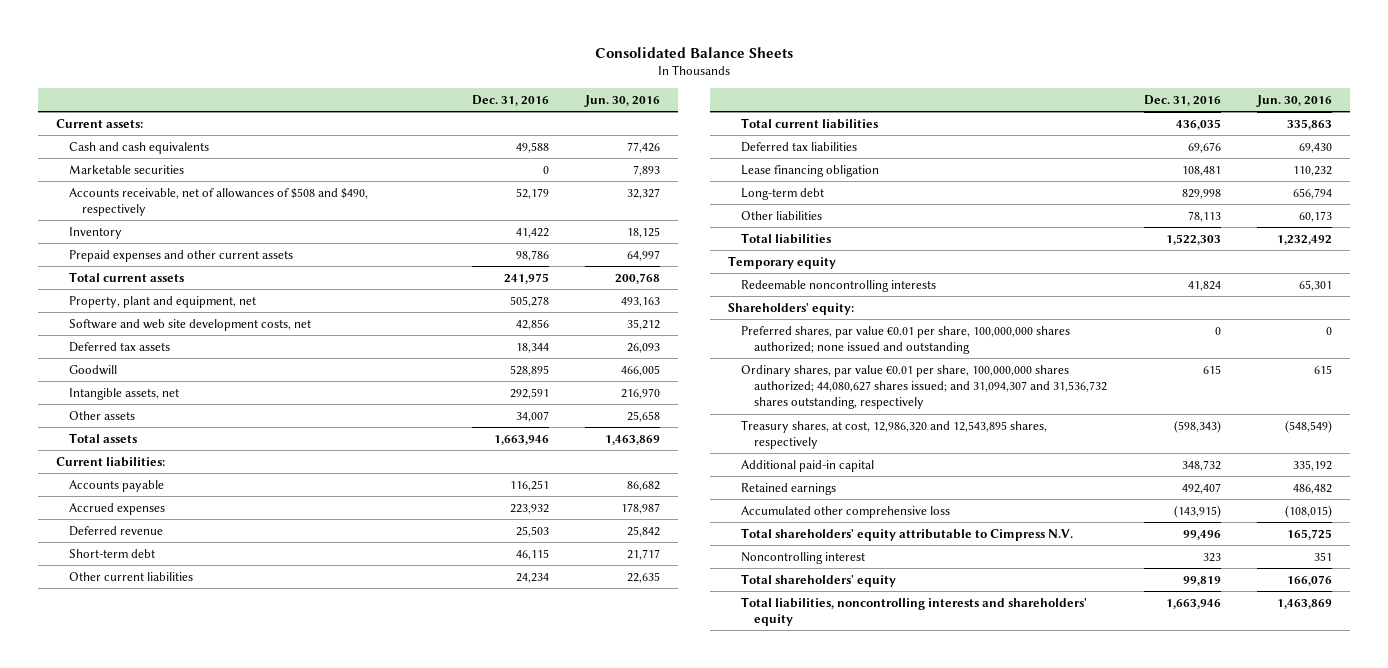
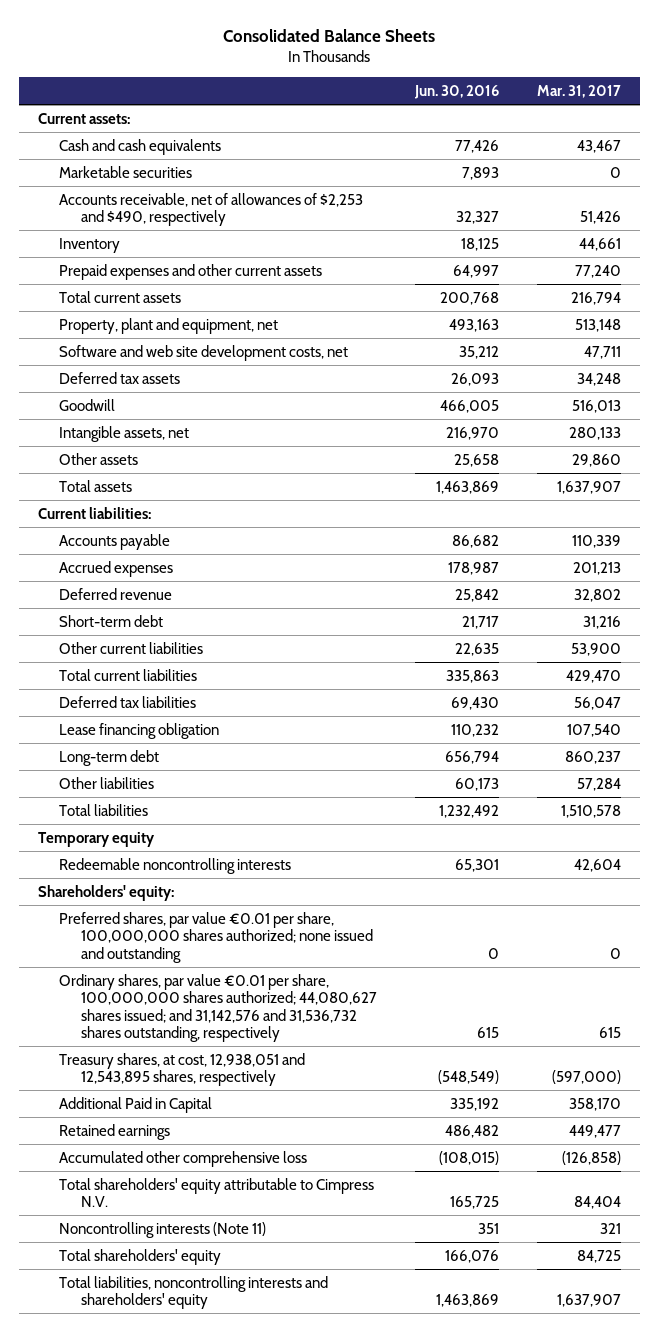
[471,94,549,106] Dec. 31, 2016 -> none
none -> [536,84,621,98] Mar. 31, 2017
[69,187,369,216] Accounts receivable, net of allowances of $508 and $490, respectively -> [59,192,364,227] Accounts receivable, net of allowances of $2,253 and $490, respectively
[741,364,1108,410] Ordinary shares, par value €0.01 per share, 100,000,000 shares authorized; 44,080,627 shares issued; and 31,094,307 and 31,536,732 shares outstanding, respectively -> [59,973,377,1043] Ordinary shares, par value €0.01 per share, 100,000,000 shares authorized; 44,080,627 shares issued; and 31,142,576 and 31,536,732 shares outstanding, respectively
[741,419,1048,449] Treasury shares, at cost, 12,986,320 and 12,543,895 shares, respectively -> [59,1052,306,1087] Treasury shares, at cost, 12,938,051 and 12,543,895 shares, respectively
[741,459,875,472] Additional paid-in capital -> [59,1096,213,1113] Additional Paid in Capital
[741,551,866,564] Noncontrolling interest -> [59,1221,267,1238] Noncontrolling interests (Note 11)

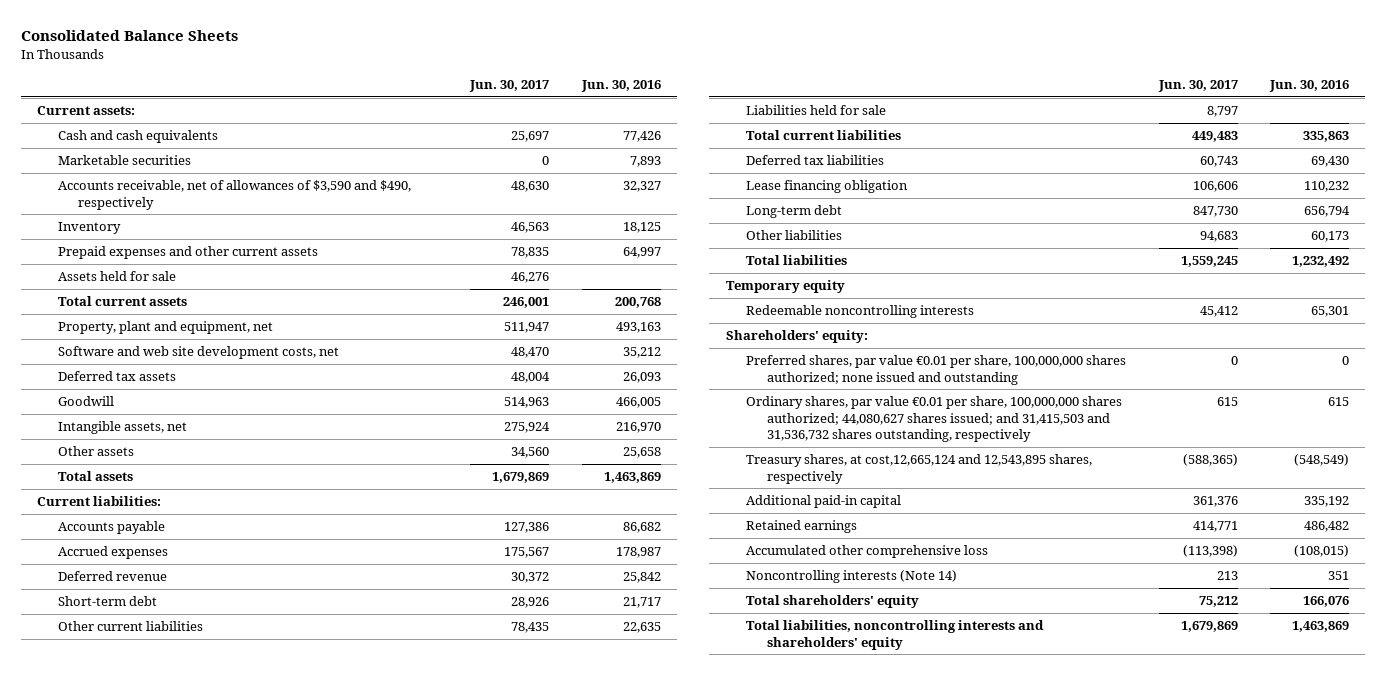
[536,84,621,98] Mar. 31, 2017 -> none
none -> [469,79,550,92] Jun. 30, 2017
[59,192,364,227] Accounts receivable, net of allowances of $2,253 and $490, respectively -> [57,180,411,210] Accounts receivable, net of allowances of $3,590 and $490, respectively
none -> [57,271,176,282] Assets held for sale
none -> [746,105,887,116] Liabilities held for sale
[59,973,377,1043] Ordinary shares, par value €0.01 per share, 100,000,000 shares authorized; 44,080,627 shares issued; and 31,142,576 and 31,536,732 shares outstanding, respectively -> [746,396,1123,443] Ordinary shares, par value €0.01 per share, 100,000,000 shares authorized; 44,080,627 shares issued; and 31,415,503 and 31,536,732 shares outstanding, respectively
[59,1052,306,1087] Treasury shares, at cost, 12,938,051 and 12,543,895 shares, respectively -> [746,454,1093,484] Treasury shares, at cost,12,665,124 and 12,543,895 shares, respectively
[59,1096,213,1113] Additional Paid in Capital -> [746,495,902,509] Additional paid-in capital
[59,1177,375,1208] Total shareholders' equity attributable to Cimpress N.V. -> none
[59,1221,267,1238] Noncontrolling interests (Note 11) -> [746,570,958,584] Noncontrolling interests (Note 14)

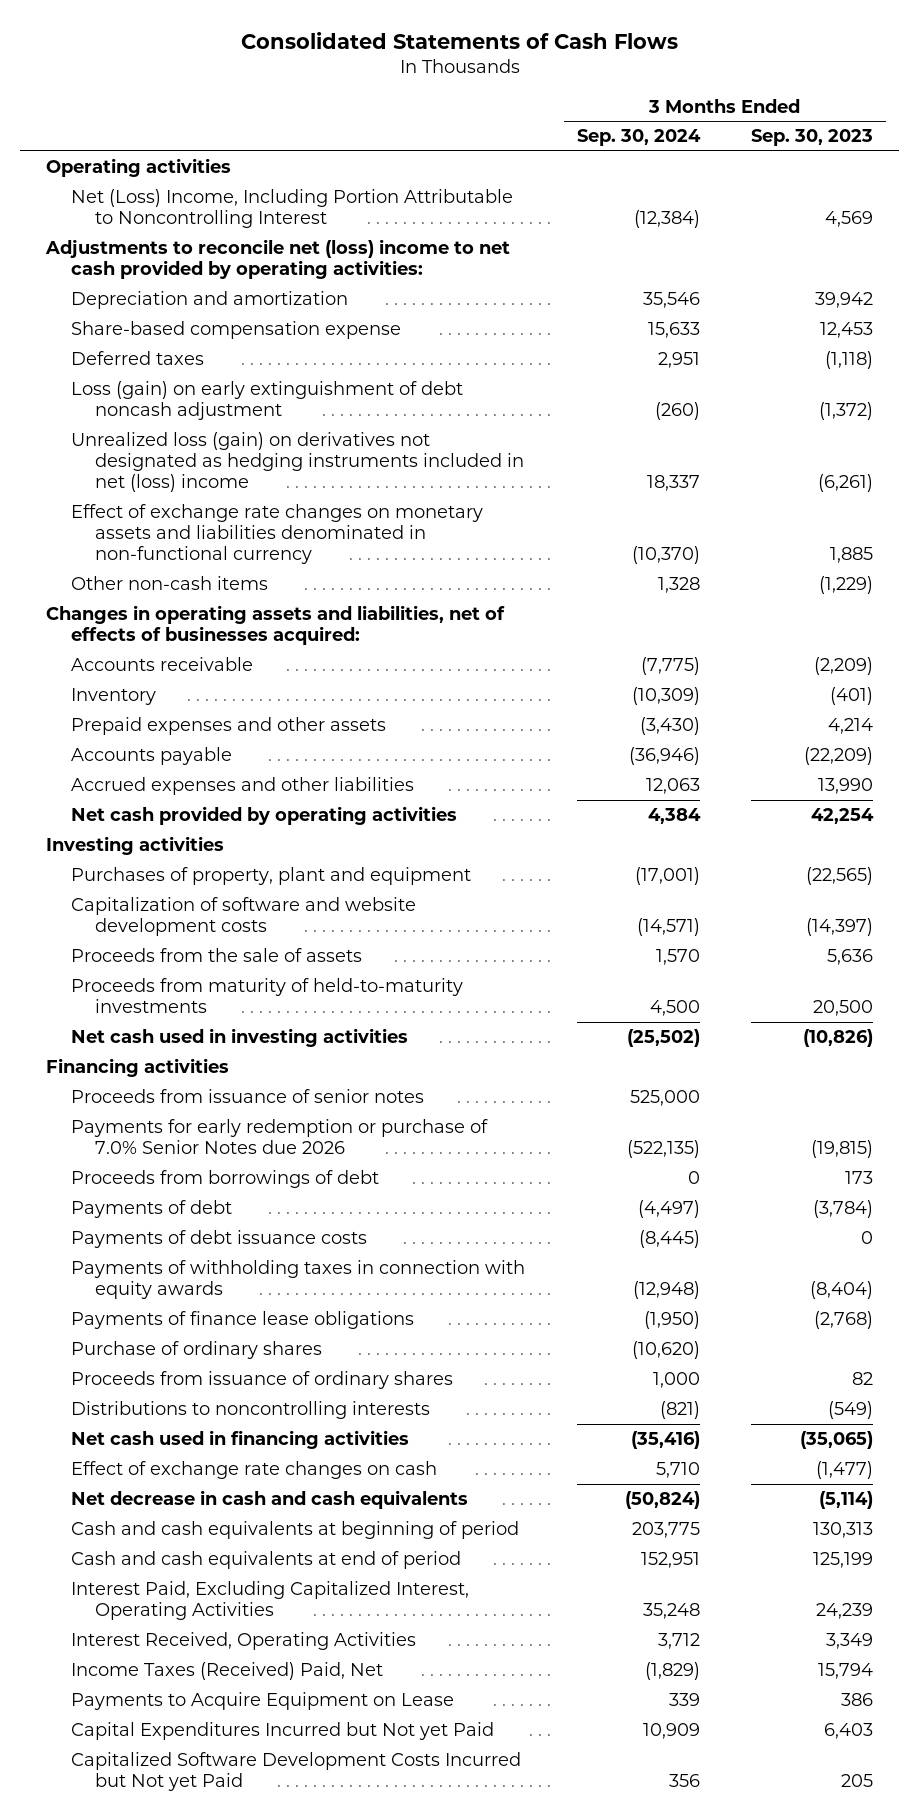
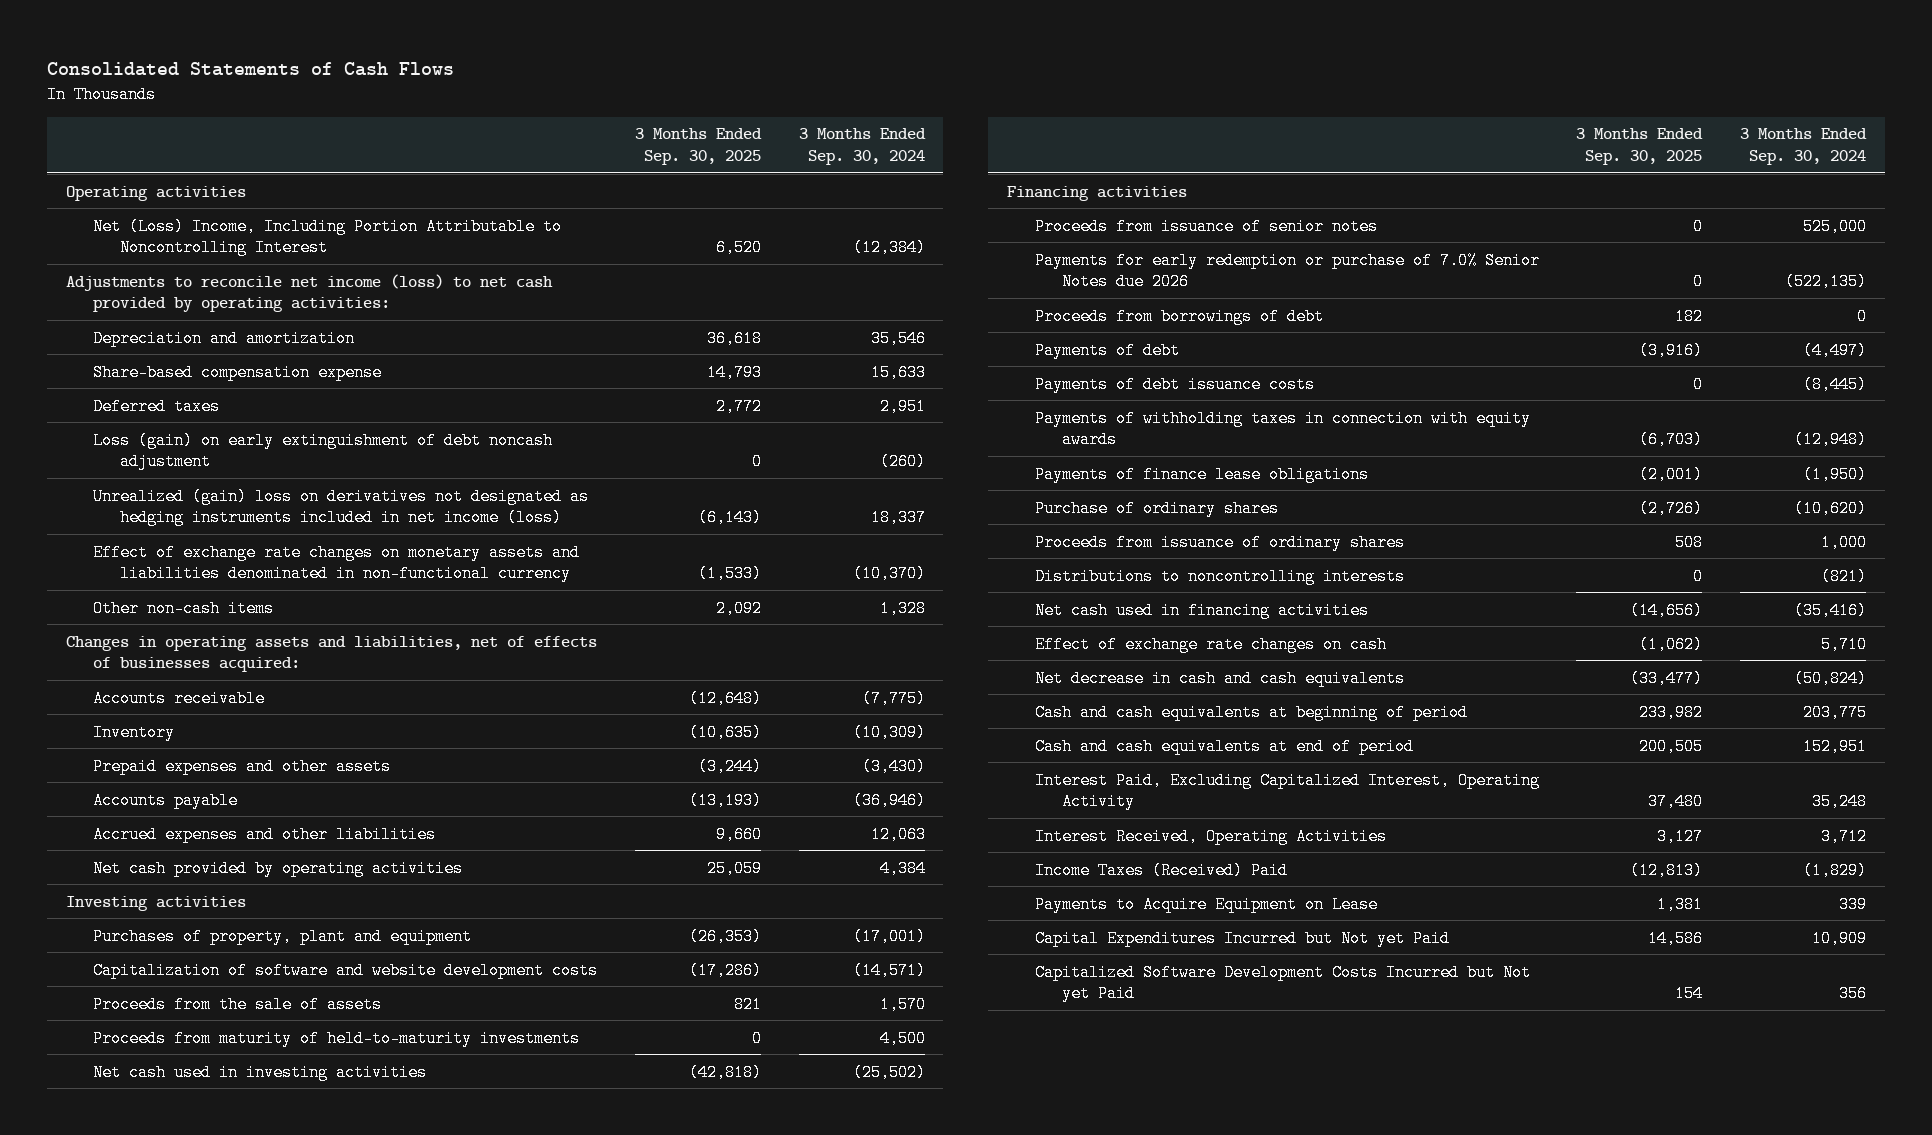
[751,129,874,147] Sep. 30, 2023 -> none
none -> [634,128,762,166] 3 Months Ended Sep. 30, 2025
[45,239,511,280] Adjustments to reconcile net (loss) income to net cash provided by operating activities: -> [65,273,553,313] Adjustments to reconcile net income (loss) to net cash provided by operating activities:
[70,432,525,493] Unrealized loss (gain) on derivatives not designated as hedging instruments included in net (loss) income -> [92,487,589,527] Unrealized (gain) loss on derivatives not designated as hedging instruments included in net income (loss)
[70,1581,469,1621] Interest Paid, Excluding Capitalized Interest, Operating Activities -> [1034,771,1540,811] Interest Paid, Excluding Capitalized Interest, Operating Activity
[70,1662,383,1681] Income Taxes (Received) Paid, Net -> [1034,861,1288,879] Income Taxes (Received) Paid

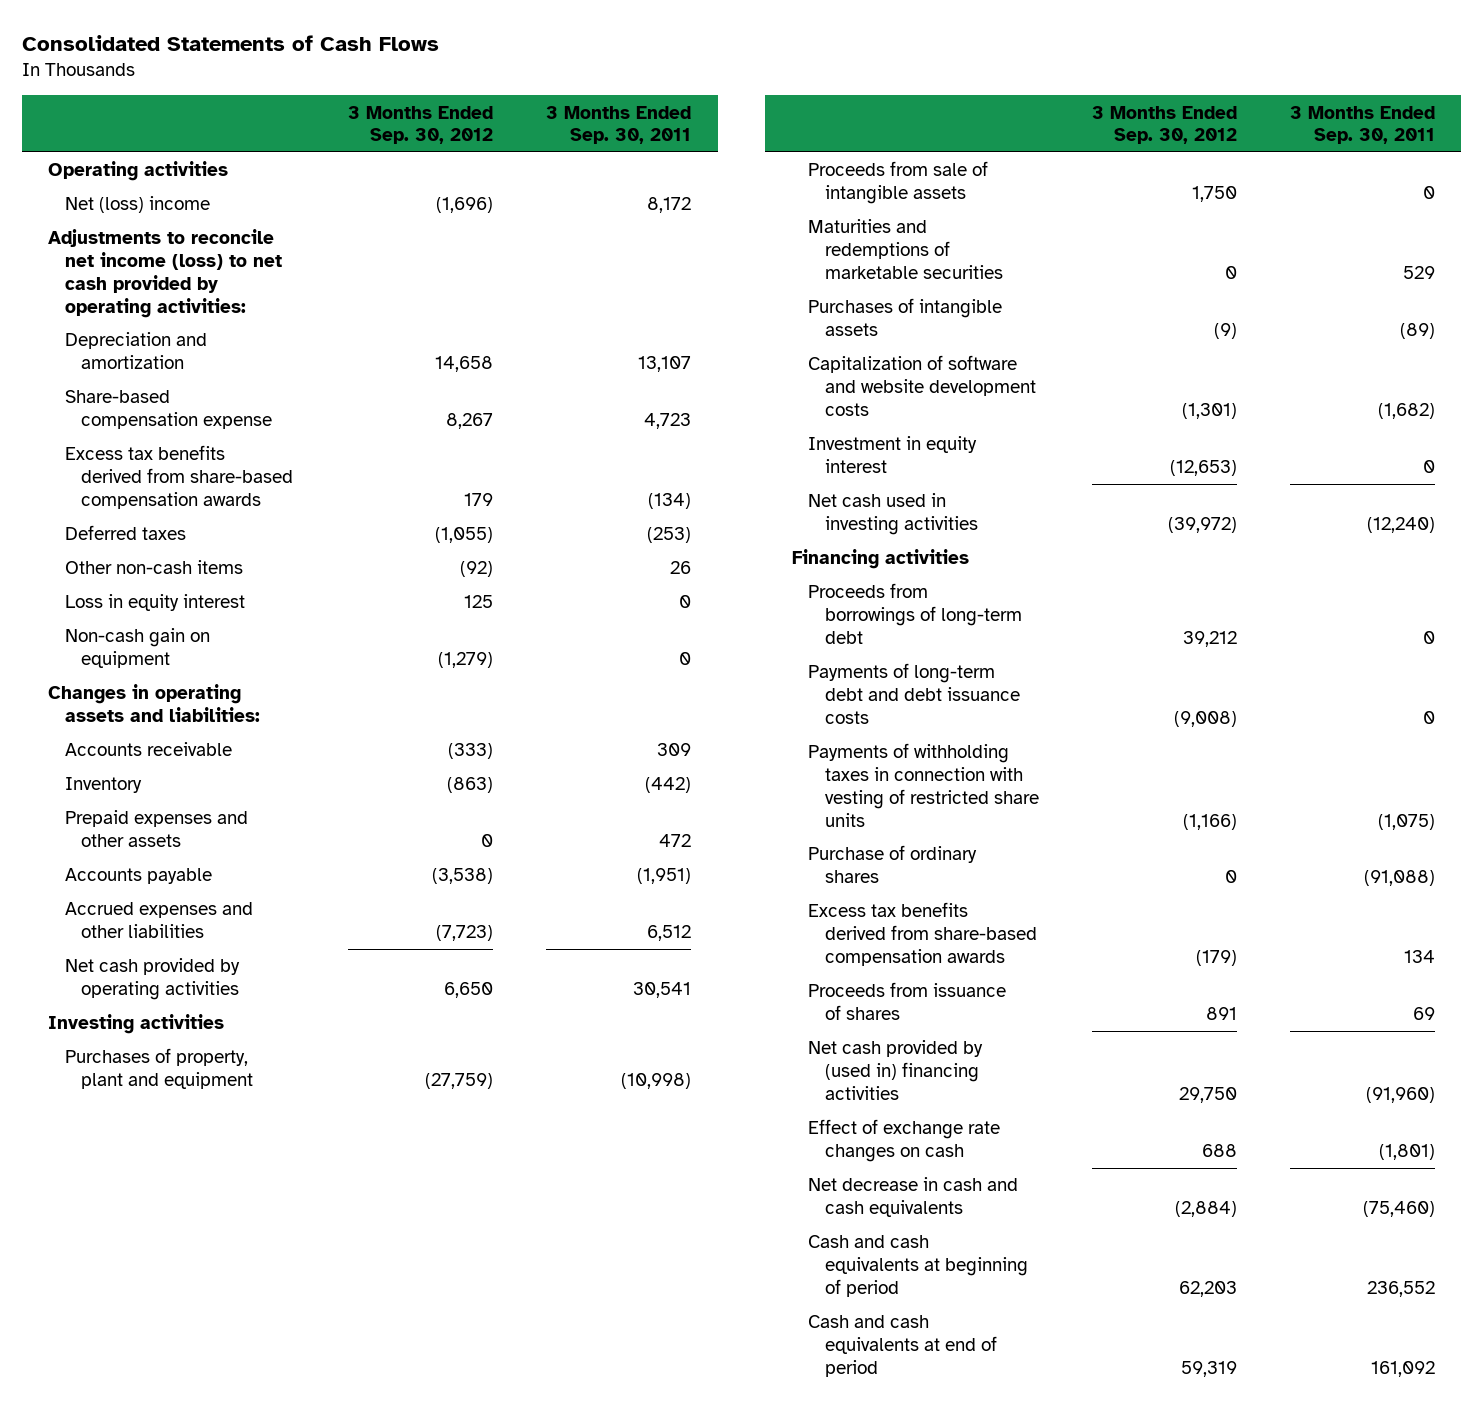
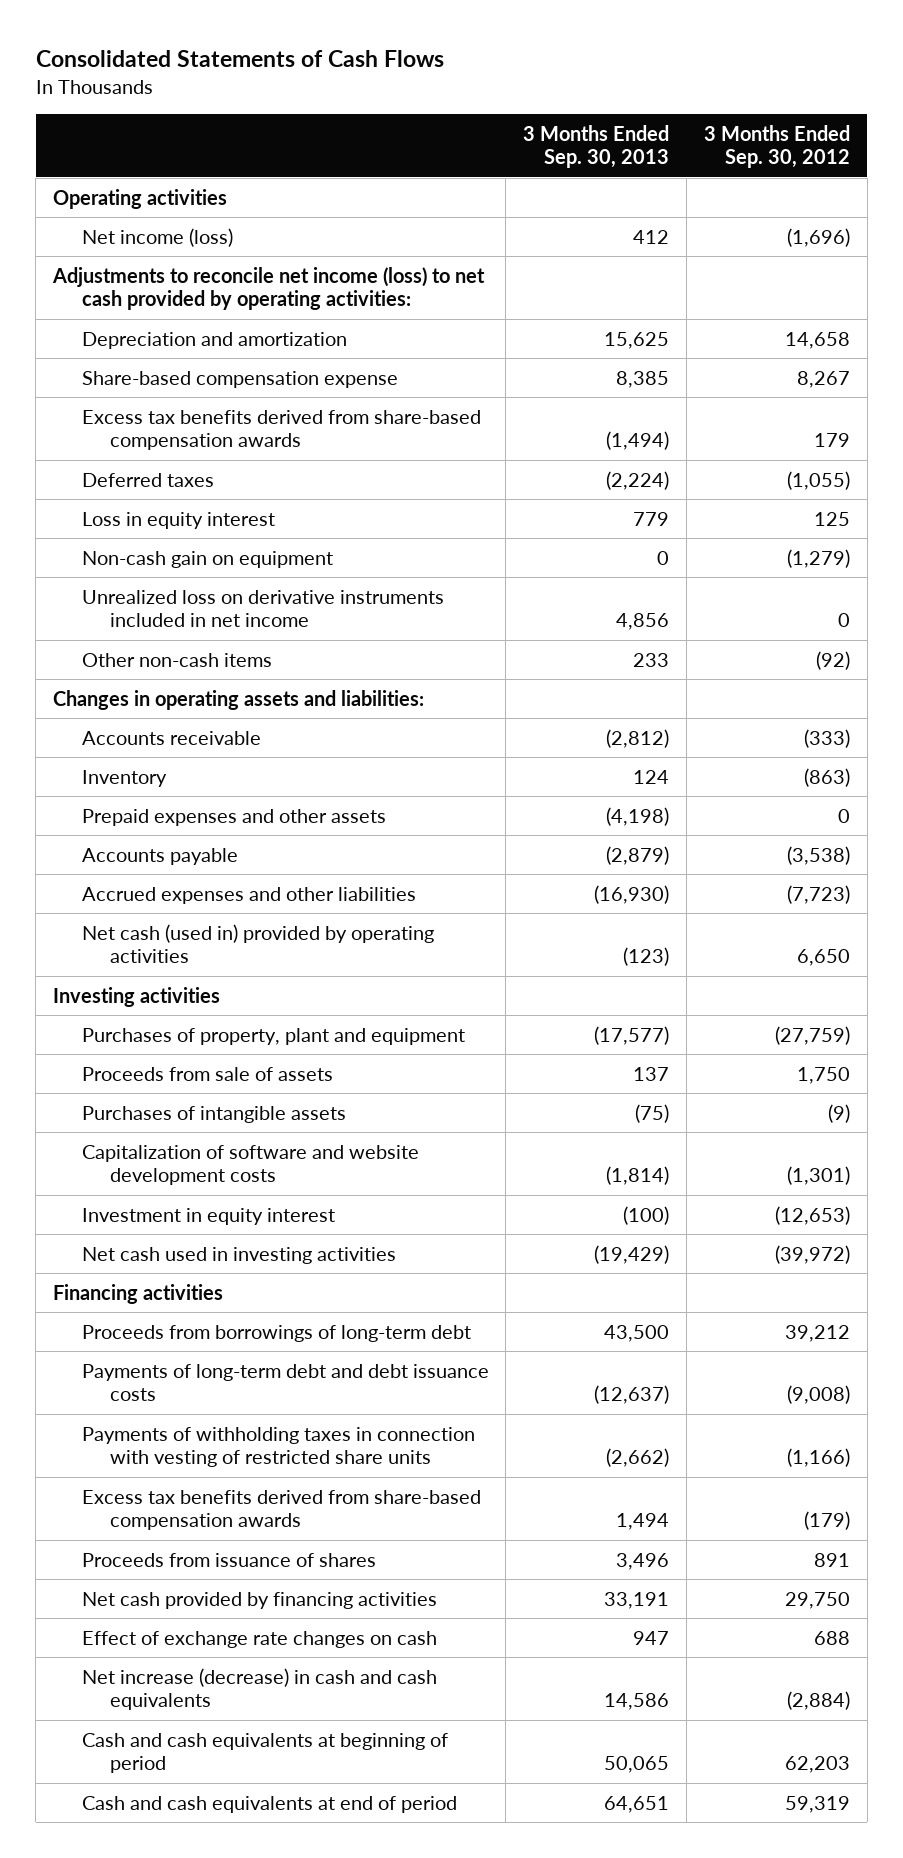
[546,105,692,145] 3 Months Ended Sep. 30, 2011 -> none
none -> [523,124,670,169] 3 Months Ended Sep. 30, 2013
[64,196,210,214] Net (loss) income -> [81,227,233,247] Net income (loss)
none -> [81,589,444,628] Unrealized loss on derivative instruments included in net income
[64,560,243,575] Other non-cash items -> [81,652,272,667] Other non-cash items
[64,958,240,1001] Net cash provided by operating activities -> [81,923,434,964] Net cash (used in) provided by operating activities
[808,219,1003,279] Maturities and redemptions of marketable securities -> none
[808,161,989,205] Proceeds from sale of intangible assets -> [81,1066,333,1081] Proceeds from sale of assets
[808,845,978,884] Purchase of ordinary shares -> none
[808,1040,984,1100] Net cash provided by (used in) financing activities -> [81,1591,437,1609] Net cash provided by financing activities
[808,1177,1019,1218] Net decrease in cash and cash equivalents -> [81,1667,437,1711] Net increase (decrease) in cash and cash equivalents

